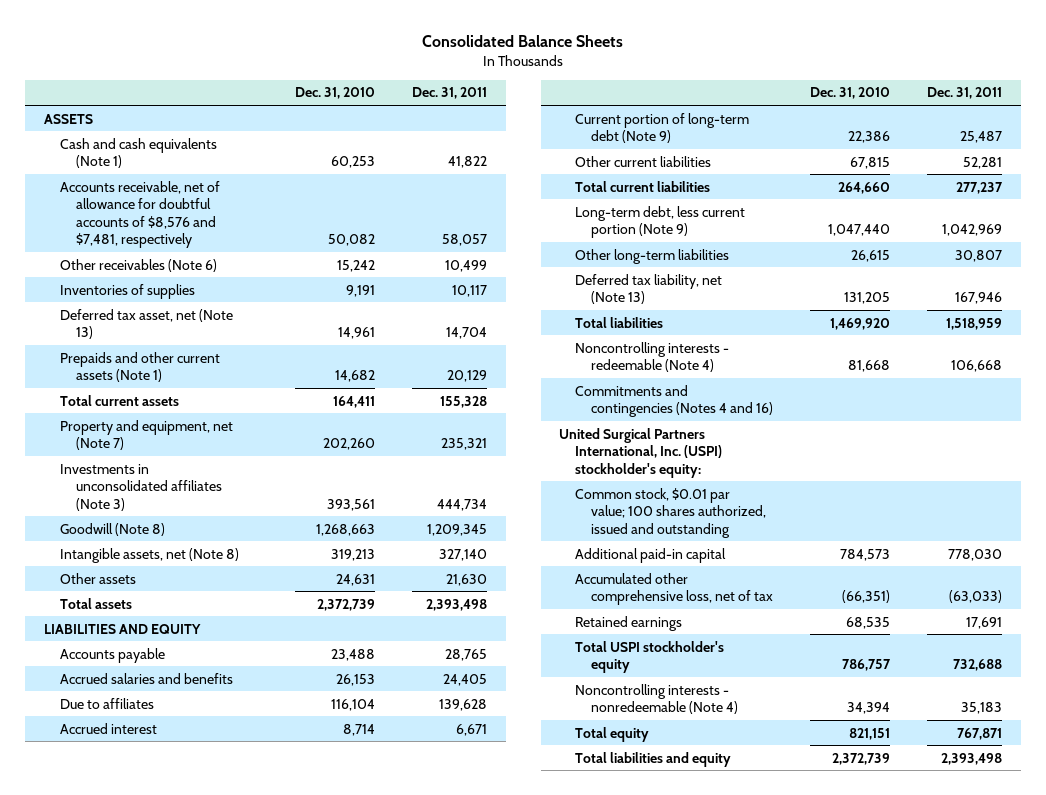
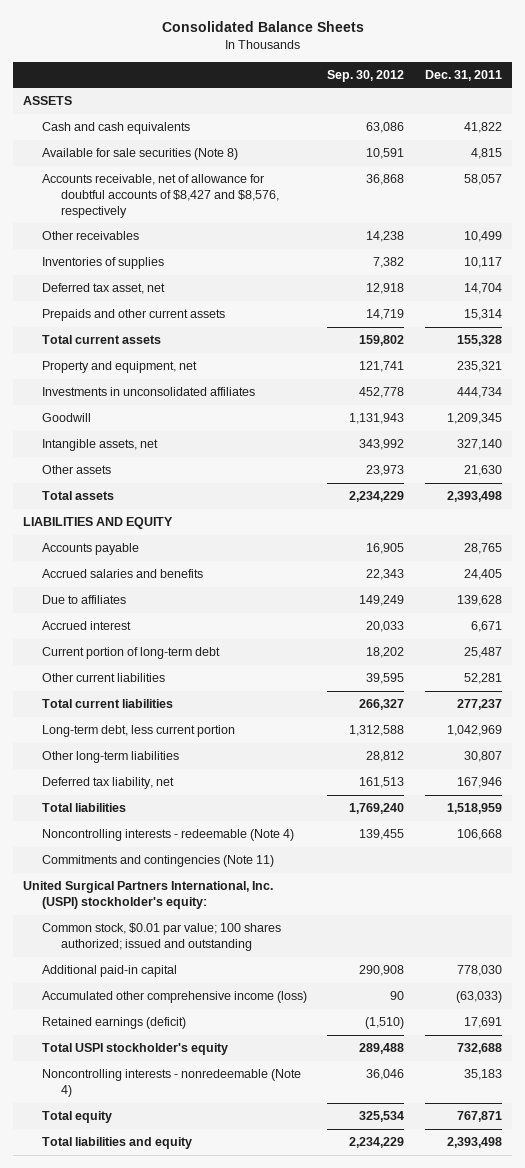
[294,87,375,100] Dec. 31, 2010 -> none
none -> [327,69,405,82] Sep. 30, 2012
[59,137,217,169] Cash and cash equivalents (Note 1) -> [42,122,191,135] Cash and cash equivalents
none -> [42,148,239,161] Available for sale securities (Note 8)
[59,180,220,249] Accounts receivable, net of allowance for doubtful accounts of $8,576 and $7,481, respectively -> [42,174,279,218] Accounts receivable, net of allowance for doubtful accounts of $8,427 and $8,576, respectively
[59,258,217,272] Other receivables (Note 6) -> [42,231,140,241] Other receivables
[59,308,233,340] Deferred tax asset, net (Note 13) -> [42,283,166,295] Deferred tax asset, net
[59,351,220,383] Prepaids and other current assets (Note 1) -> [42,309,226,322] Prepaids and other current assets
[447,370,488,383] 20,129 -> [463,309,502,321] 15,314
[59,419,233,451] Property and equipment, net (Note 7) -> [42,361,198,374] Property and equipment, net
[59,463,222,511] Investments in unconsolidated affiliates (Note 3) -> [42,387,256,397] Investments in unconsolidated affiliates
[59,522,165,536] Goodwill (Note 8) -> [42,413,92,423] Goodwill
[59,547,239,563] Intangible assets, net (Note 8) -> [42,439,159,452] Intangible assets, net
[575,112,750,144] Current portion of long-term debt (Note 9) -> [42,647,221,660] Current portion of long-term debt
[575,205,746,239] Long-term debt, less current portion (Note 9) -> [42,725,236,738] Long-term debt, less current portion
[575,273,723,305] Deferred tax liability, net (Note 13) -> [42,777,175,790] Deferred tax liability, net
[575,384,774,418] Commitments and contingencies (Notes 4 and 16) -> [42,855,275,868] Commitments and contingencies (Note 11)
[575,487,767,538] Common stock, $0.01 par value; 100 shares authorized, issued and outstanding -> [42,923,282,952] Common stock, $0.01 par value; 100 shares authorized; issued and outstanding
[575,572,774,606] Accumulated other comprehensive loss, net of tax -> [42,991,308,1004] Accumulated other comprehensive income (loss)
[575,615,683,631] Retained earnings -> [42,1017,187,1030] Retained earnings (deficit)

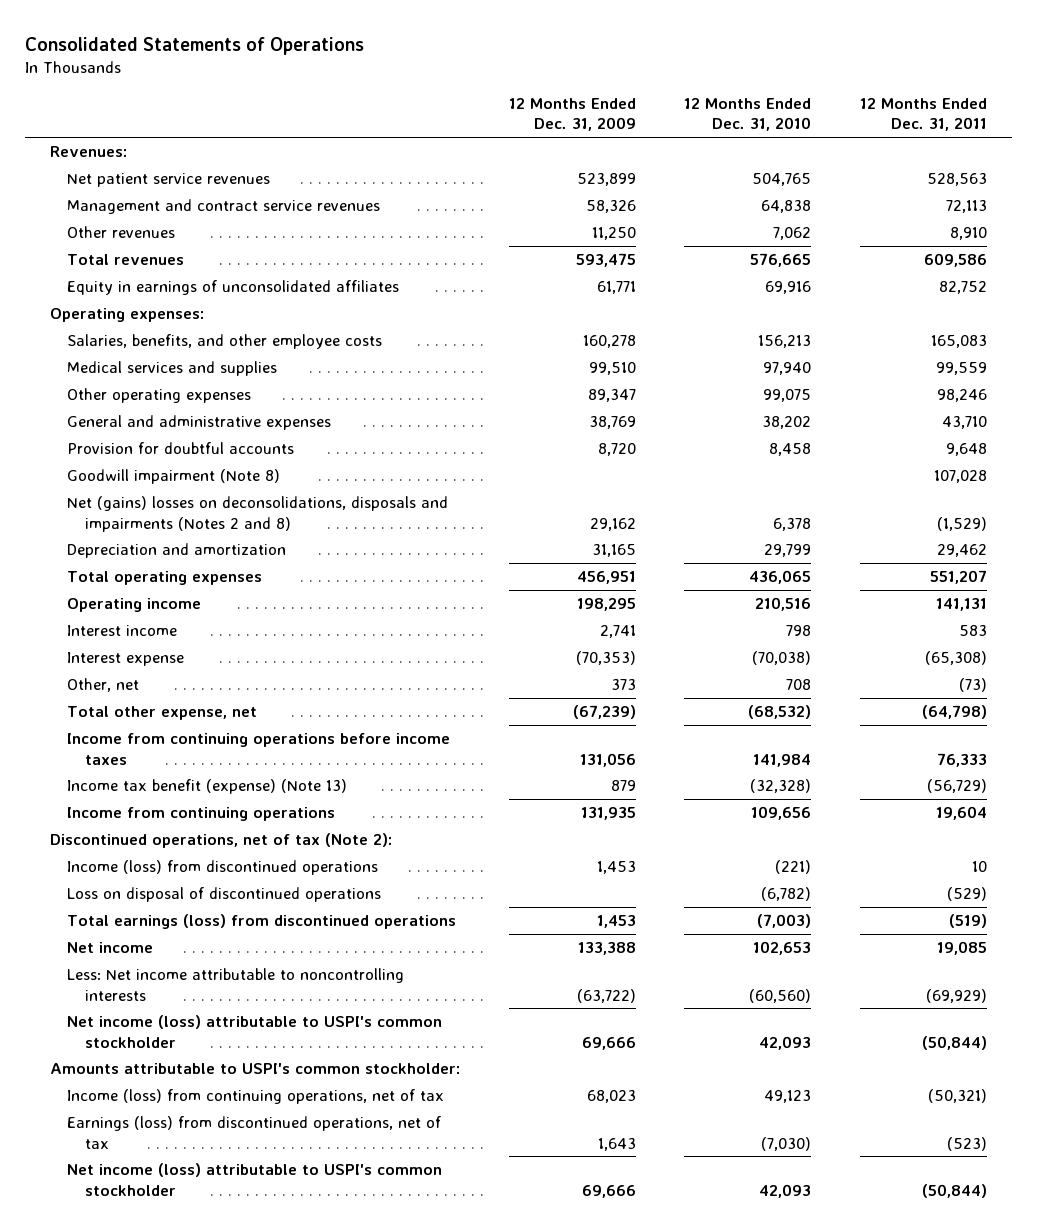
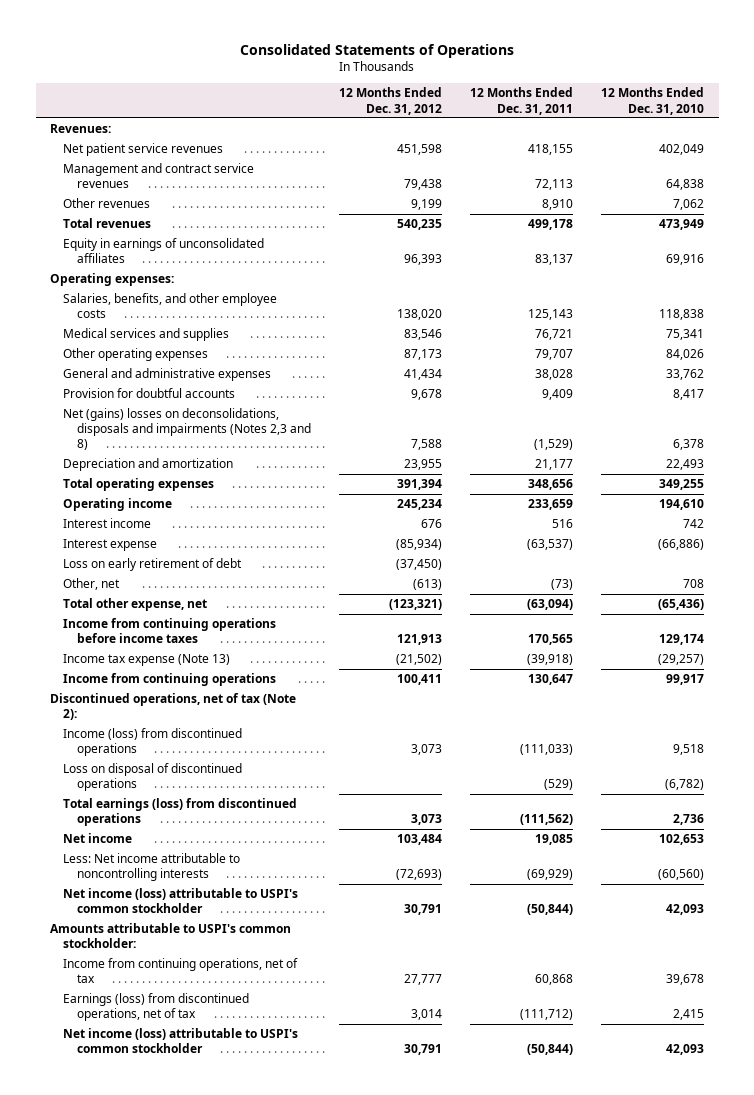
[508,97,636,132] 12 Months Ended Dec. 31, 2009 -> none
none -> [339,87,443,115] 12 Months Ended Dec. 31, 2012
[752,173,812,187] 504,765 -> [659,144,705,156] 402,049
[927,173,988,187] 528,563 -> [528,144,574,156] 418,155
[750,253,812,268] 576,665 -> [659,219,705,231] 473,949
[924,253,988,268] 609,586 -> [528,219,574,231] 499,178
[939,281,988,295] 82,752 -> [535,254,574,266] 83,137
[67,469,281,485] Goodwill impairment (Note 8) -> none
[758,335,812,349] 156,213 -> [659,309,705,321] 118,838
[931,335,988,349] 165,083 -> [528,309,574,321] 125,143
[763,362,812,376] 97,940 -> [666,329,705,341] 75,341
[936,362,988,376] 99,559 -> [535,329,574,341] 76,721
[763,389,812,403] 99,075 -> [666,349,705,361] 84,026
[937,389,988,403] 98,246 -> [535,349,574,361] 79,707
[762,416,812,430] 38,202 -> [666,369,705,381] 33,762
[942,416,988,430] 43,710 -> [535,369,574,381] 38,028
[769,443,812,457] 8,458 -> [673,389,705,401] 8,417
[946,443,988,457] 9,648 -> [542,389,574,401] 9,409
[67,496,449,532] Net (gains) losses on deconsolidations, disposals and impairments (Notes 2 and 8) -> [63,408,311,451] Net (gains) losses on deconsolidations, disposals and impairments (Notes 2,3 and 8)
[764,544,812,558] 29,799 -> [666,459,705,471] 22,493
[937,544,988,558] 29,462 -> [535,459,574,471] 21,177
[749,570,812,585] 436,065 -> [659,479,705,491] 349,255
[930,570,988,585] 551,207 -> [528,479,574,491] 348,656
[755,597,812,612] 210,516 -> [659,499,705,511] 194,610
[936,598,988,612] 141,131 -> [528,499,574,511] 233,659
[786,625,812,637] 798 -> [683,519,705,529] 742
[959,625,988,637] 583 -> [552,519,574,529] 516
[752,651,812,666] (70,038) -> [658,539,705,551] (66,886)
[925,651,988,666] (65,308) -> [527,539,574,551] (63,537)
none -> [63,558,243,572] Loss on early retirement of debt
[748,705,812,720] (68,532) -> [658,599,705,611] (65,436)
[922,705,988,720] (64,798) -> [527,599,574,611] (63,094)
[753,753,812,767] 141,984 -> [659,634,705,646] 129,174
[937,752,988,767] 76,333 -> [528,634,574,646] 170,565
[67,779,348,795] Income tax benefit (expense) (Note 13) -> [63,654,231,667] Income tax expense (Note 13)
[750,779,812,794] (32,328) -> [658,654,705,666] (29,257)
[927,779,988,794] (56,729) -> [527,654,574,666] (39,918)
[751,806,812,821] 109,656 -> [666,674,705,686] 99,917
[936,806,988,821] 19,604 -> [528,674,574,686] 130,647
[775,860,812,875] (221) -> [673,744,705,756] 9,518
[972,861,988,873] 10 -> [520,744,574,756] (111,033)
[757,914,812,929] (7,003) -> [673,814,705,826] 2,736
[949,914,988,929] (519) -> [520,814,574,826] (111,562)
[67,1089,445,1105] Income (loss) from continuing operations, net of tax -> [63,958,299,984] Income from continuing operations, net of tax
[764,1090,812,1104] 49,123 -> [666,974,705,986] 39,678
[928,1089,988,1104] (50,321) -> [535,974,574,986] 60,868
[761,1136,812,1151] (7,030) -> [673,1009,705,1021] 2,415
[947,1136,988,1151] (523) -> [520,1009,574,1021] (111,712)

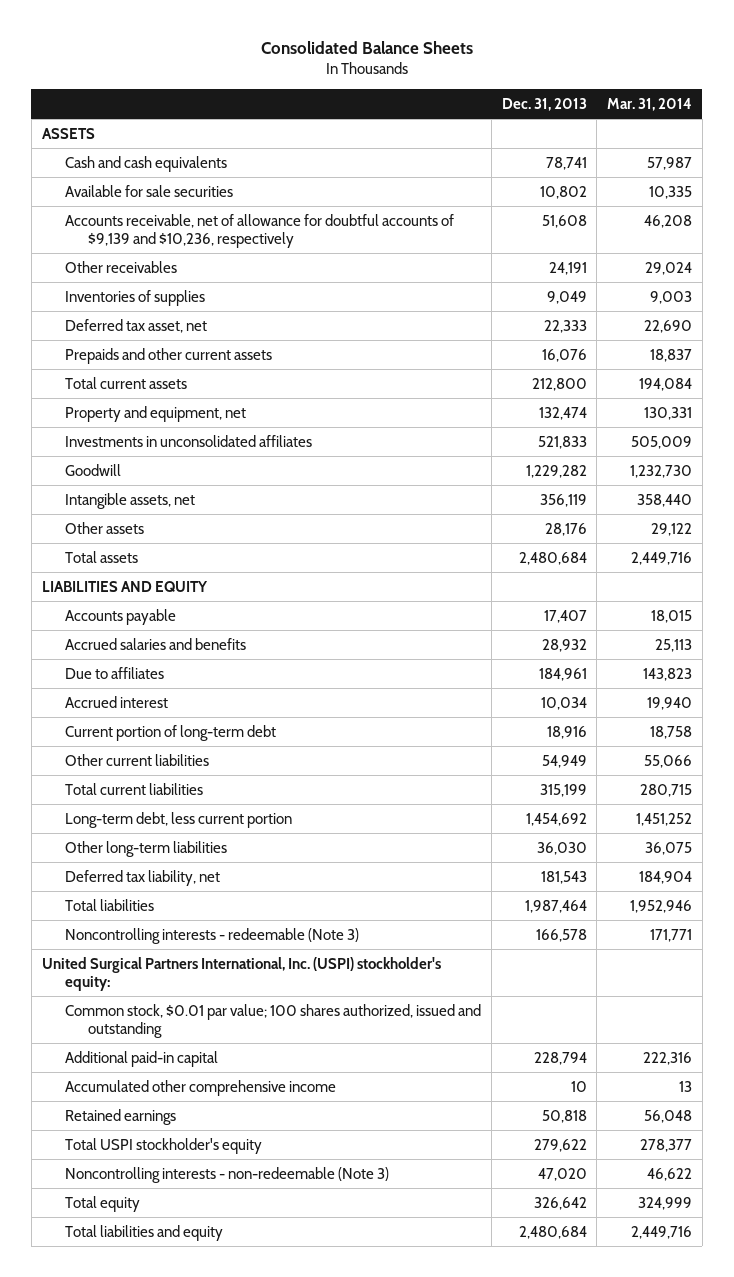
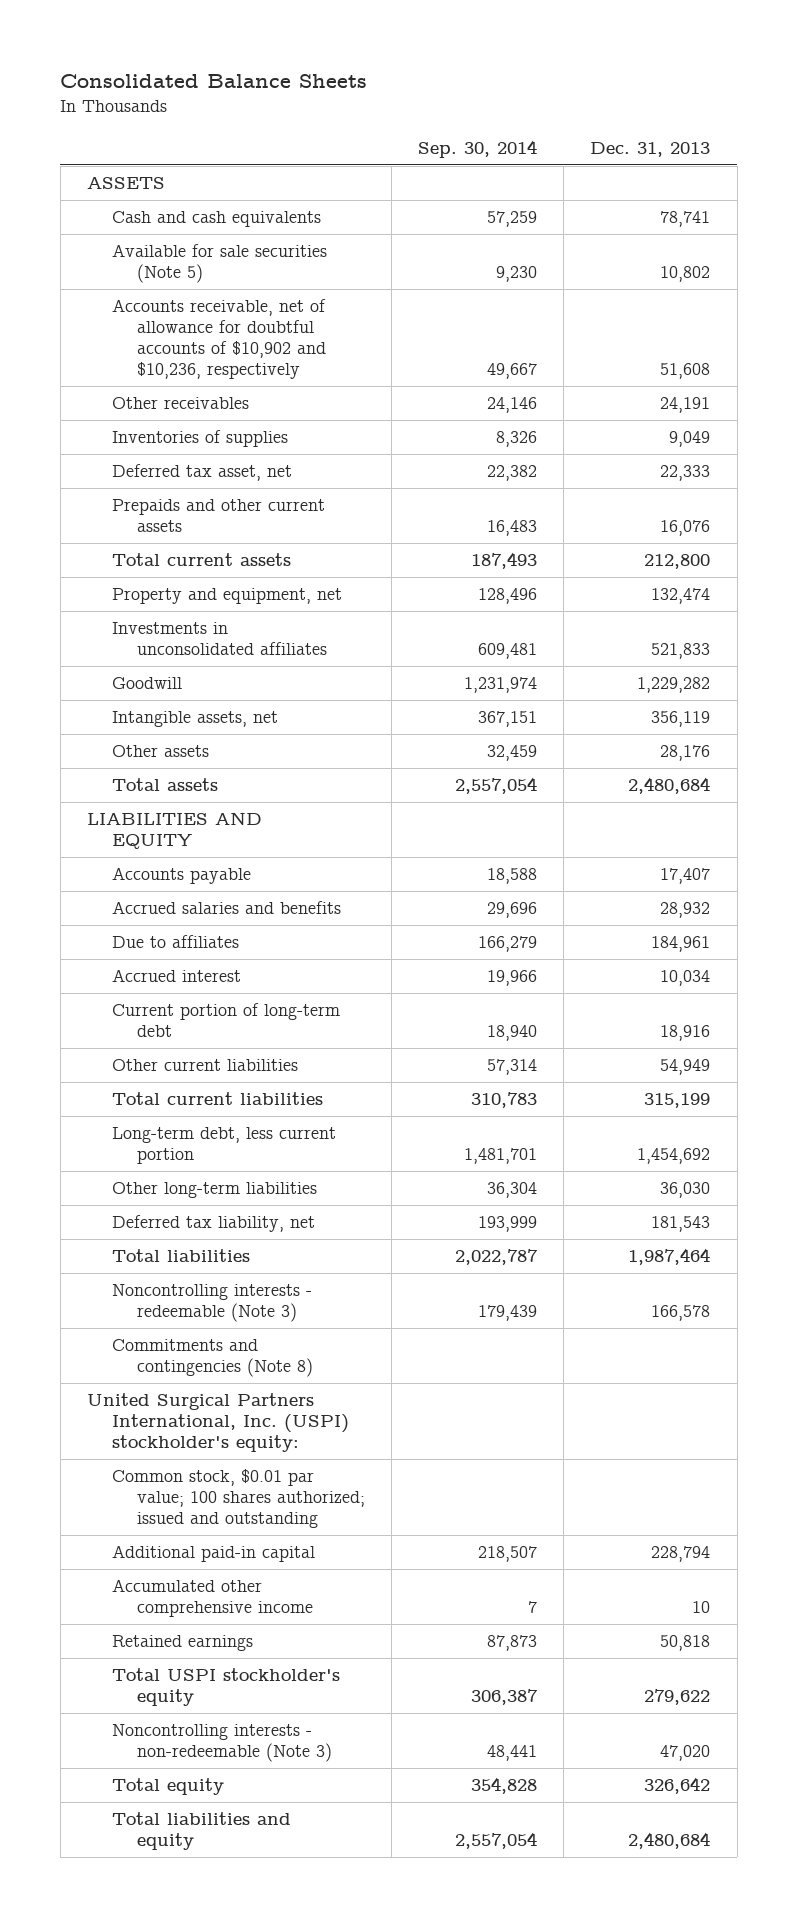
[607,98,693,112] Mar. 31, 2014 -> none
none -> [418,139,538,158] Sep. 30, 2014
[64,184,233,197] Available for sale securities -> [111,244,327,284] Available for sale securities (Note 5)
[64,213,454,248] Accounts receivable, net of allowance for doubtful accounts of $9,139 and $10,236, respectively -> [111,299,326,379] Accounts receivable, net of allowance for doubtful accounts of $10,902 and $10,236, respectively
none -> [111,1339,313,1378] Commitments and contingencies (Note 8)
[64,1003,481,1038] Common stock, $0.01 par value; 100 shares authorized, issued and outstanding -> [111,1469,365,1528] Common stock, $0.01 par value; 100 shares authorized; issued and outstanding

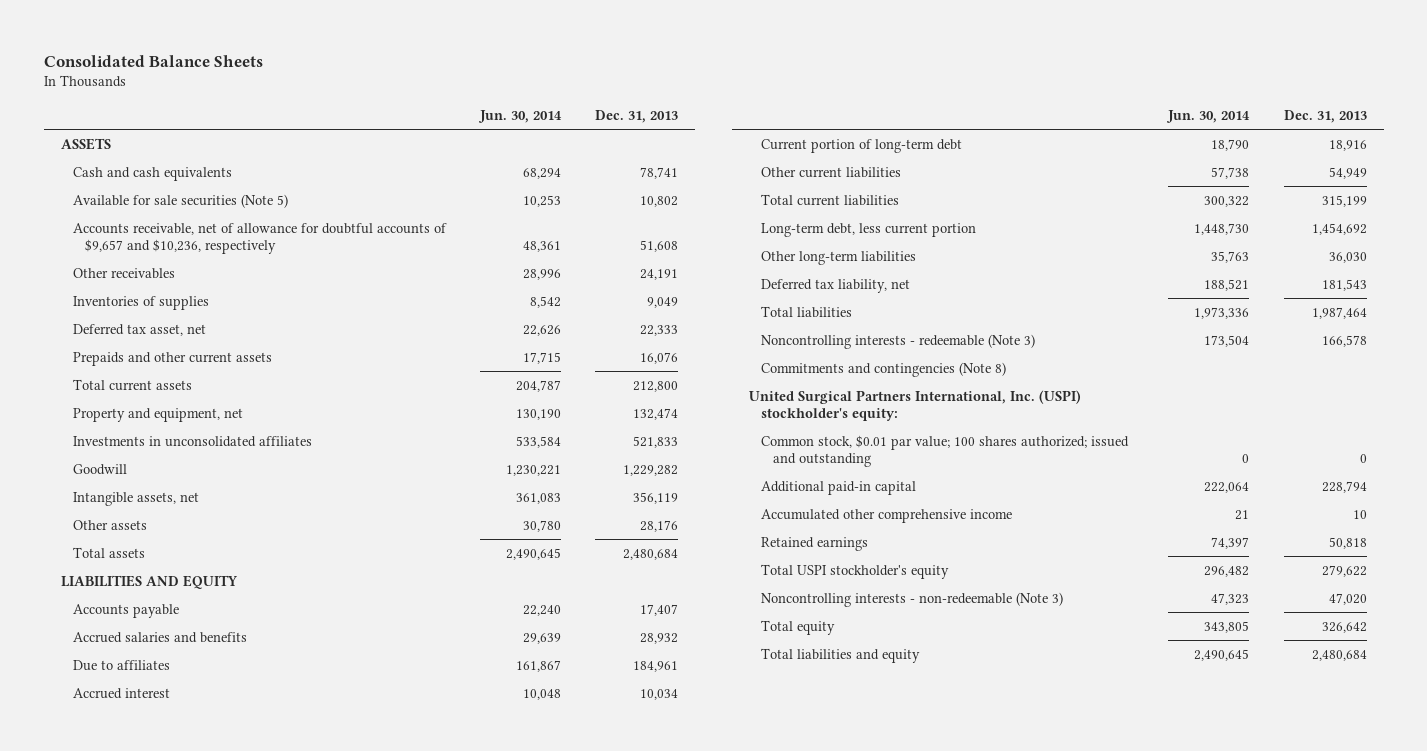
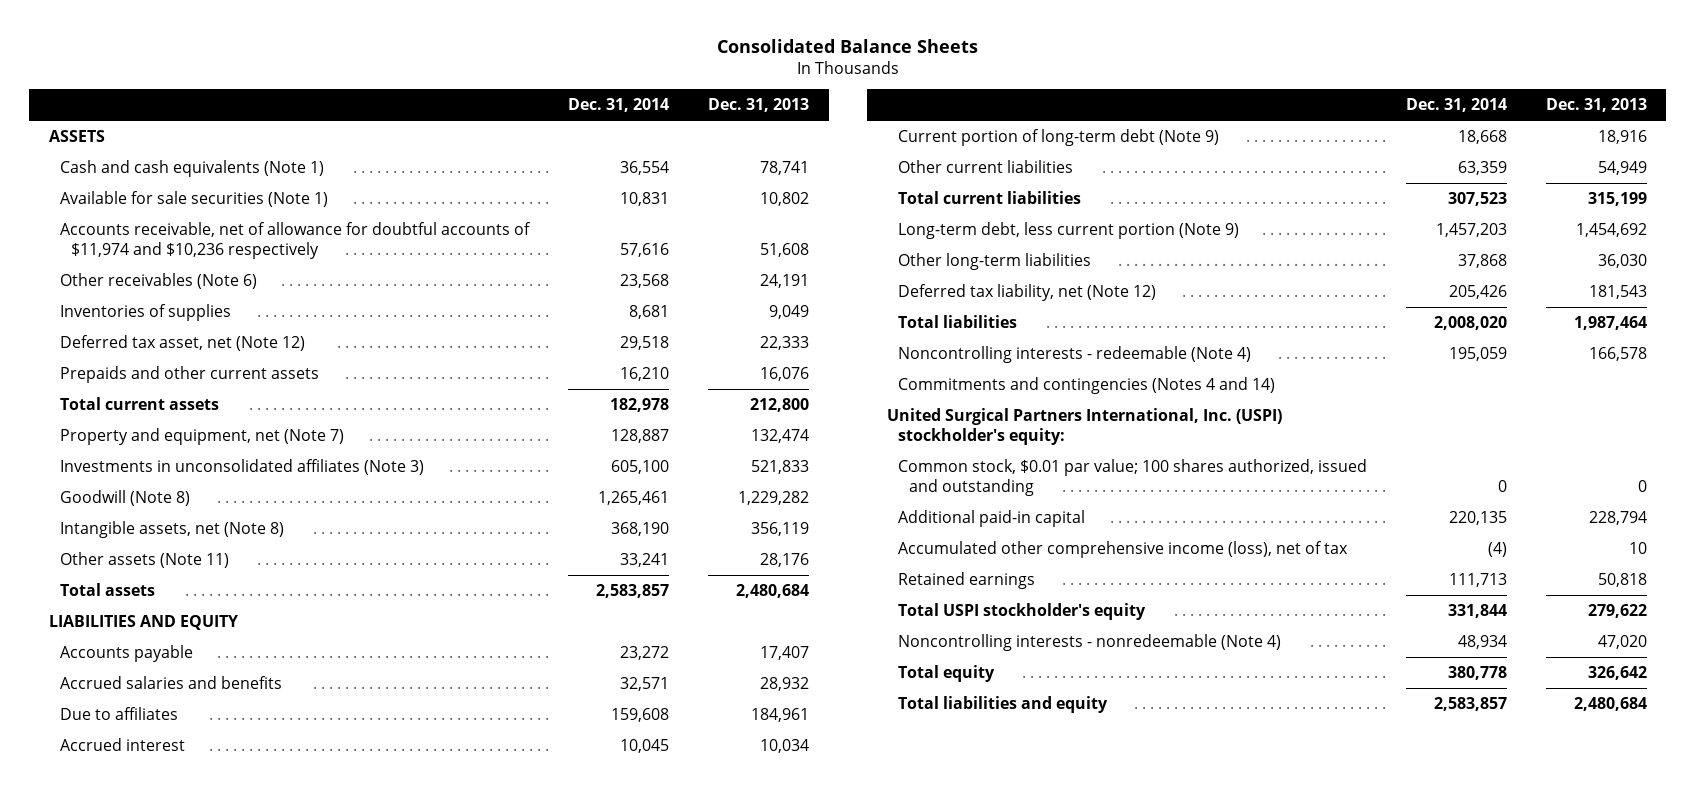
[478,109,563,123] Jun. 30, 2014 -> none
none -> [568,98,670,113] Dec. 31, 2014
[72,166,232,181] Cash and cash equivalents -> [60,160,325,178] Cash and cash equivalents (Note 1)
[72,193,288,208] Available for sale securities (Note 5) -> [60,191,329,208] Available for sale securities (Note 1)
[72,222,447,254] Accounts receivable, net of allowance for doubtful accounts of $9,657 and $10,236, respectively -> [60,222,532,259] Accounts receivable, net of allowance for doubtful accounts of $11,974 and $10,236 respectively
[72,267,175,279] Other receivables -> [60,273,258,290] Other receivables (Note 6)
[72,323,206,336] Deferred tax asset, net -> [60,335,306,352] Deferred tax asset, net (Note 12)
[72,407,243,422] Property and equipment, net -> [60,428,345,446] Property and equipment, net (Note 7)
[72,435,312,447] Investments in unconsolidated affiliates -> [60,459,425,476] Investments in unconsolidated affiliates (Note 3)
[72,463,127,475] Goodwill -> [60,490,191,507] Goodwill (Note 8)
[72,491,199,506] Intangible assets, net -> [60,521,285,539] Intangible assets, net (Note 8)
[72,519,147,530] Other assets -> [60,552,230,569] Other assets (Note 11)
[761,138,963,153] Current portion of long-term debt -> [897,129,1219,147] Current portion of long-term debt (Note 9)
[761,222,977,237] Long-term debt, less current portion -> [897,222,1239,240] Long-term debt, less current portion (Note 9)
[761,278,911,293] Deferred tax liability, net -> [897,284,1156,302] Deferred tax liability, net (Note 12)
[761,333,1036,349] Noncontrolling interests - redeemable (Note 3) -> [897,346,1251,364] Noncontrolling interests - redeemable (Note 4)
[761,361,1007,377] Commitments and contingencies (Note 8) -> [897,377,1275,395] Commitments and contingencies (Notes 4 and 14)
[761,434,1130,467] Common stock, $0.01 par value; 100 shares authorized; issued and outstanding -> [897,459,1367,496] Common stock, $0.01 par value; 100 shares authorized, issued and outstanding
[761,508,1013,523] Accumulated other comprehensive income -> [897,541,1348,559] Accumulated other comprehensive income (loss), net of tax
[761,591,1064,607] Noncontrolling interests - non-redeemable (Note 3) -> [897,634,1281,652] Noncontrolling interests - nonredeemable (Note 4)

